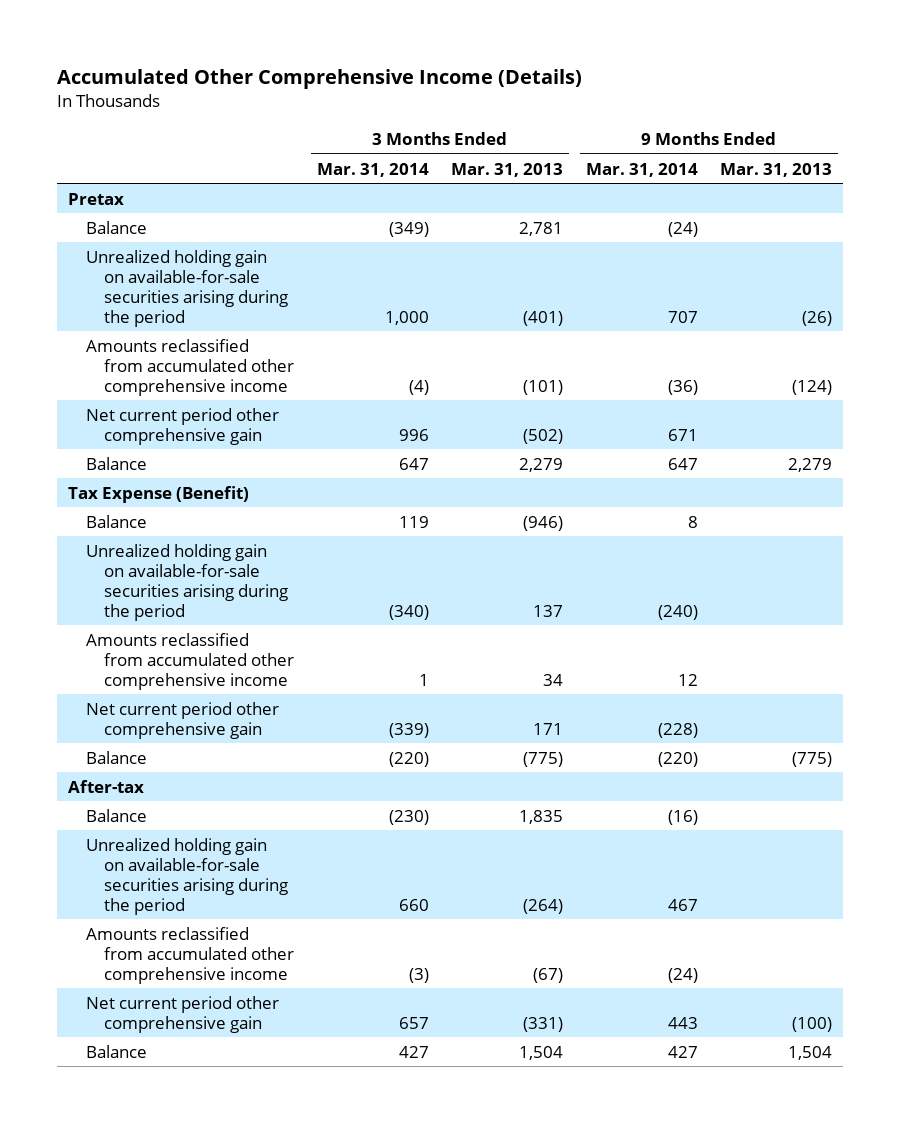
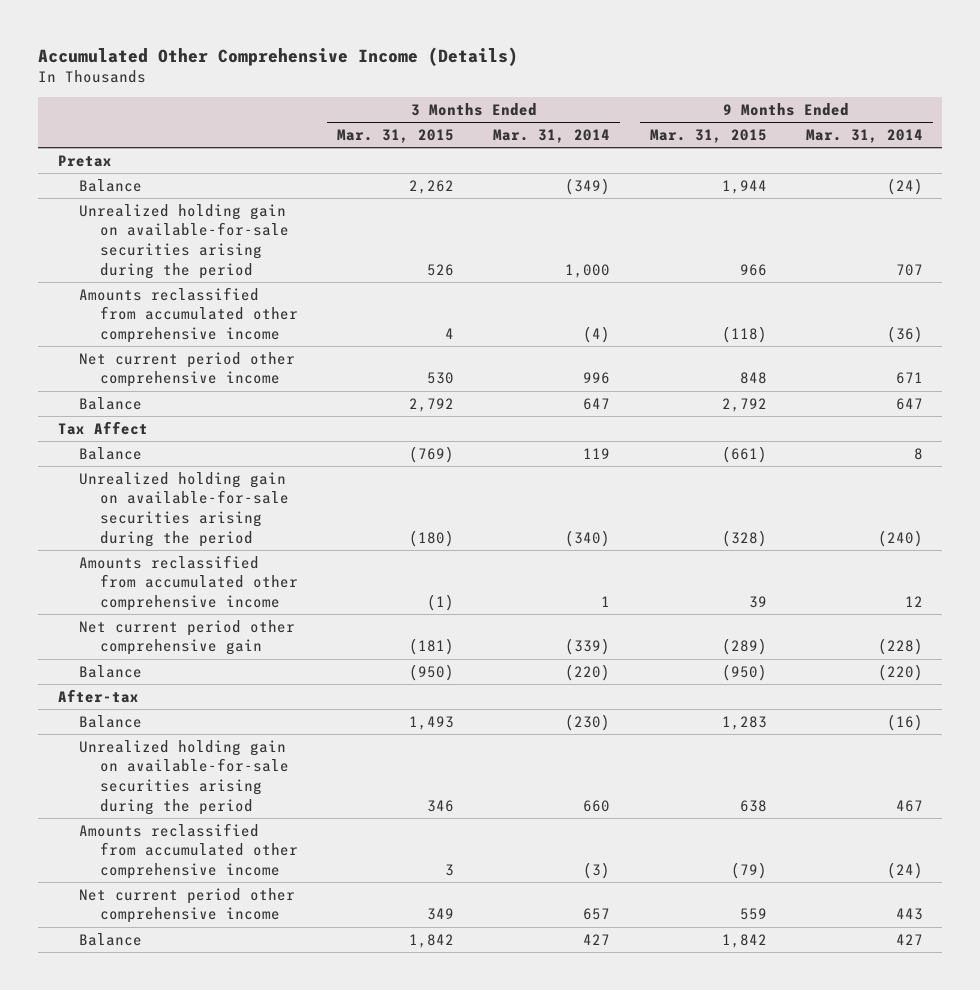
[451,162,564,177] Mar. 31, 2013 -> none
[720,162,833,177] Mar. 31, 2013 -> none
none -> [337,128,455,143] Mar. 31, 2015
none -> [649,128,767,143] Mar. 31, 2015
[86,407,280,445] Net current period other comprehensive gain -> [78,351,295,388] Net current period other comprehensive income
[68,485,250,503] Tax Expense (Benefit) -> [57,420,148,435] Tax Affect
[86,995,280,1033] Net current period other comprehensive gain -> [78,887,295,924] Net current period other comprehensive income

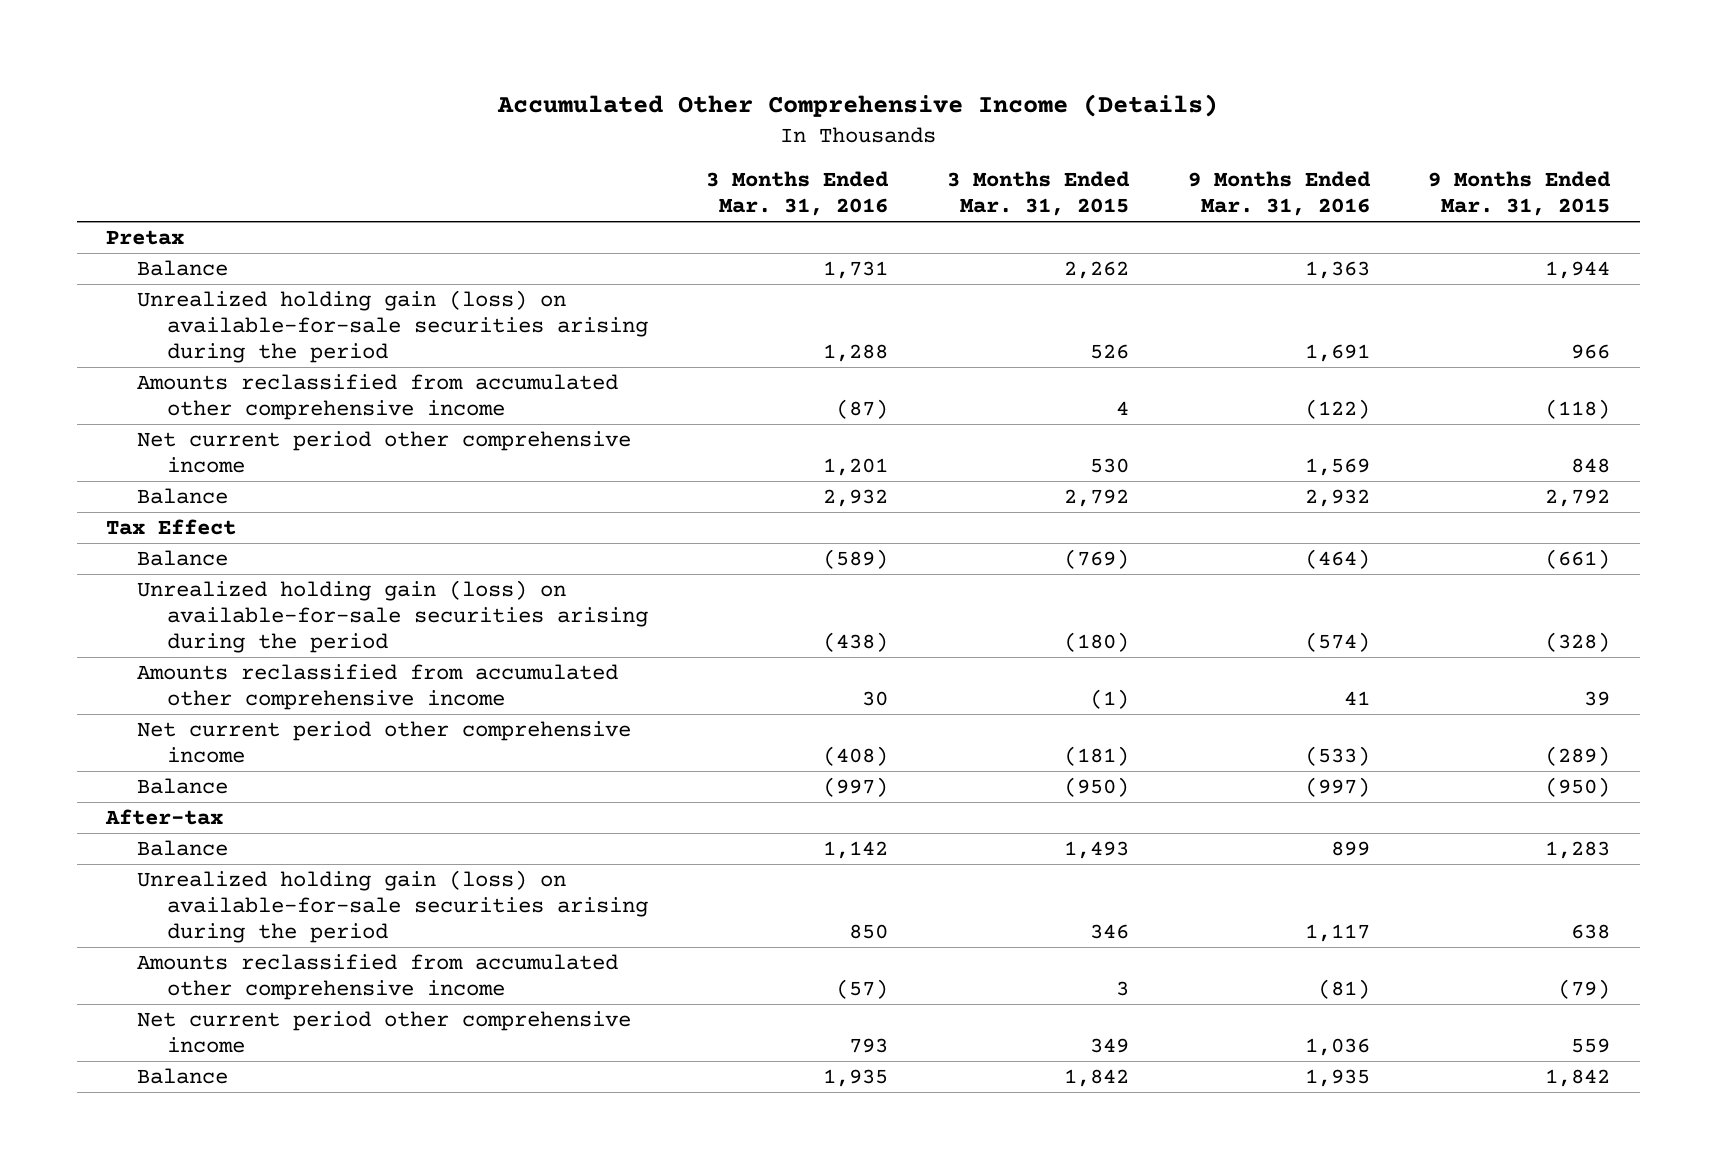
[493,128,611,143] Mar. 31, 2014 -> none
[805,128,923,143] Mar. 31, 2014 -> none
none -> [706,171,890,217] 3 Months Ended Mar. 31, 2016
none -> [1187,171,1371,217] 9 Months Ended Mar. 31, 2016
[78,203,290,279] Unrealized holding gain on available-for-sale securities arising during the period -> [136,290,648,363] Unrealized holding gain (loss) on available-for-sale securities arising during the period
[57,420,148,435] Tax Affect -> [106,519,237,536] Tax Effect
[78,471,290,547] Unrealized holding gain on available-for-sale securities arising during the period -> [136,580,648,653] Unrealized holding gain (loss) on available-for-sale securities arising during the period
[78,619,295,656] Net current period other comprehensive gain -> [136,721,631,763] Net current period other comprehensive income
[78,739,290,815] Unrealized holding gain on available-for-sale securities arising during the period -> [136,870,648,943] Unrealized holding gain (loss) on available-for-sale securities arising during the period

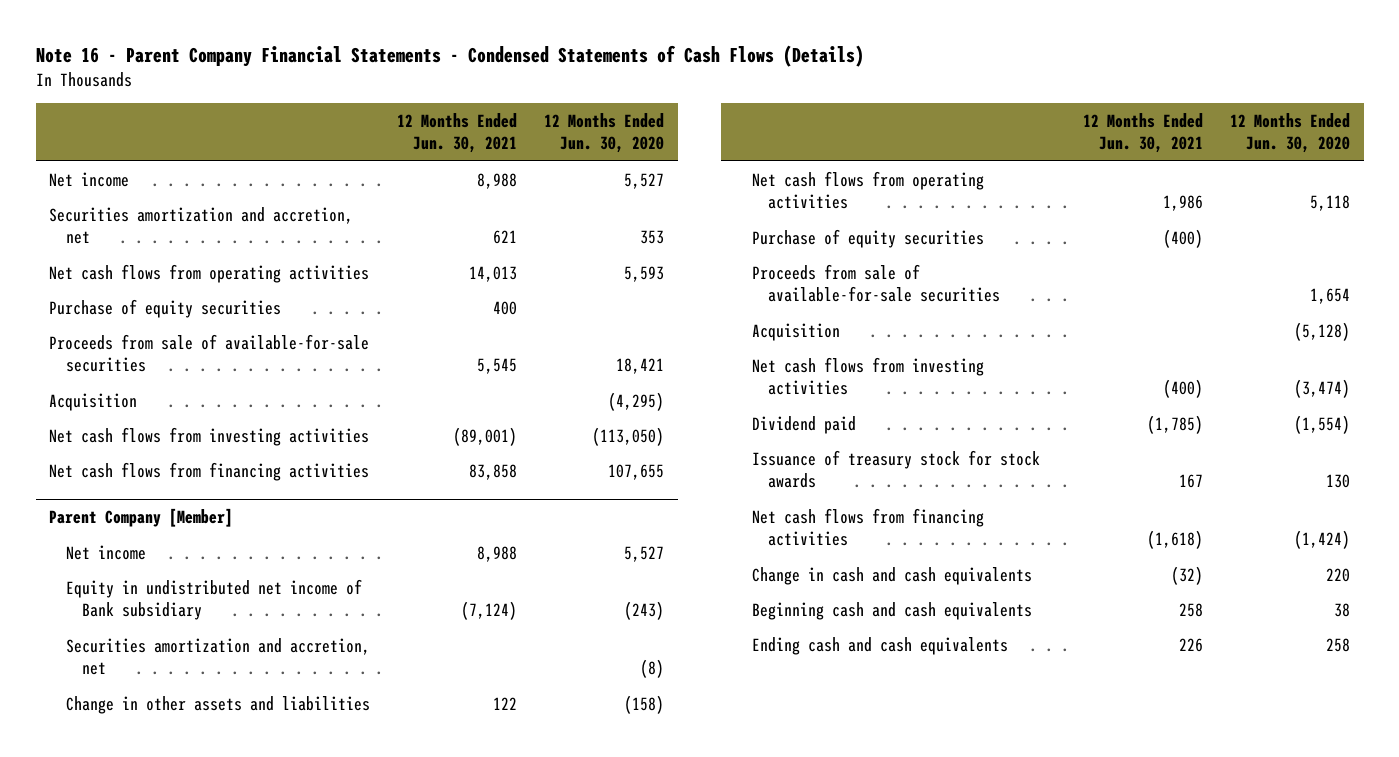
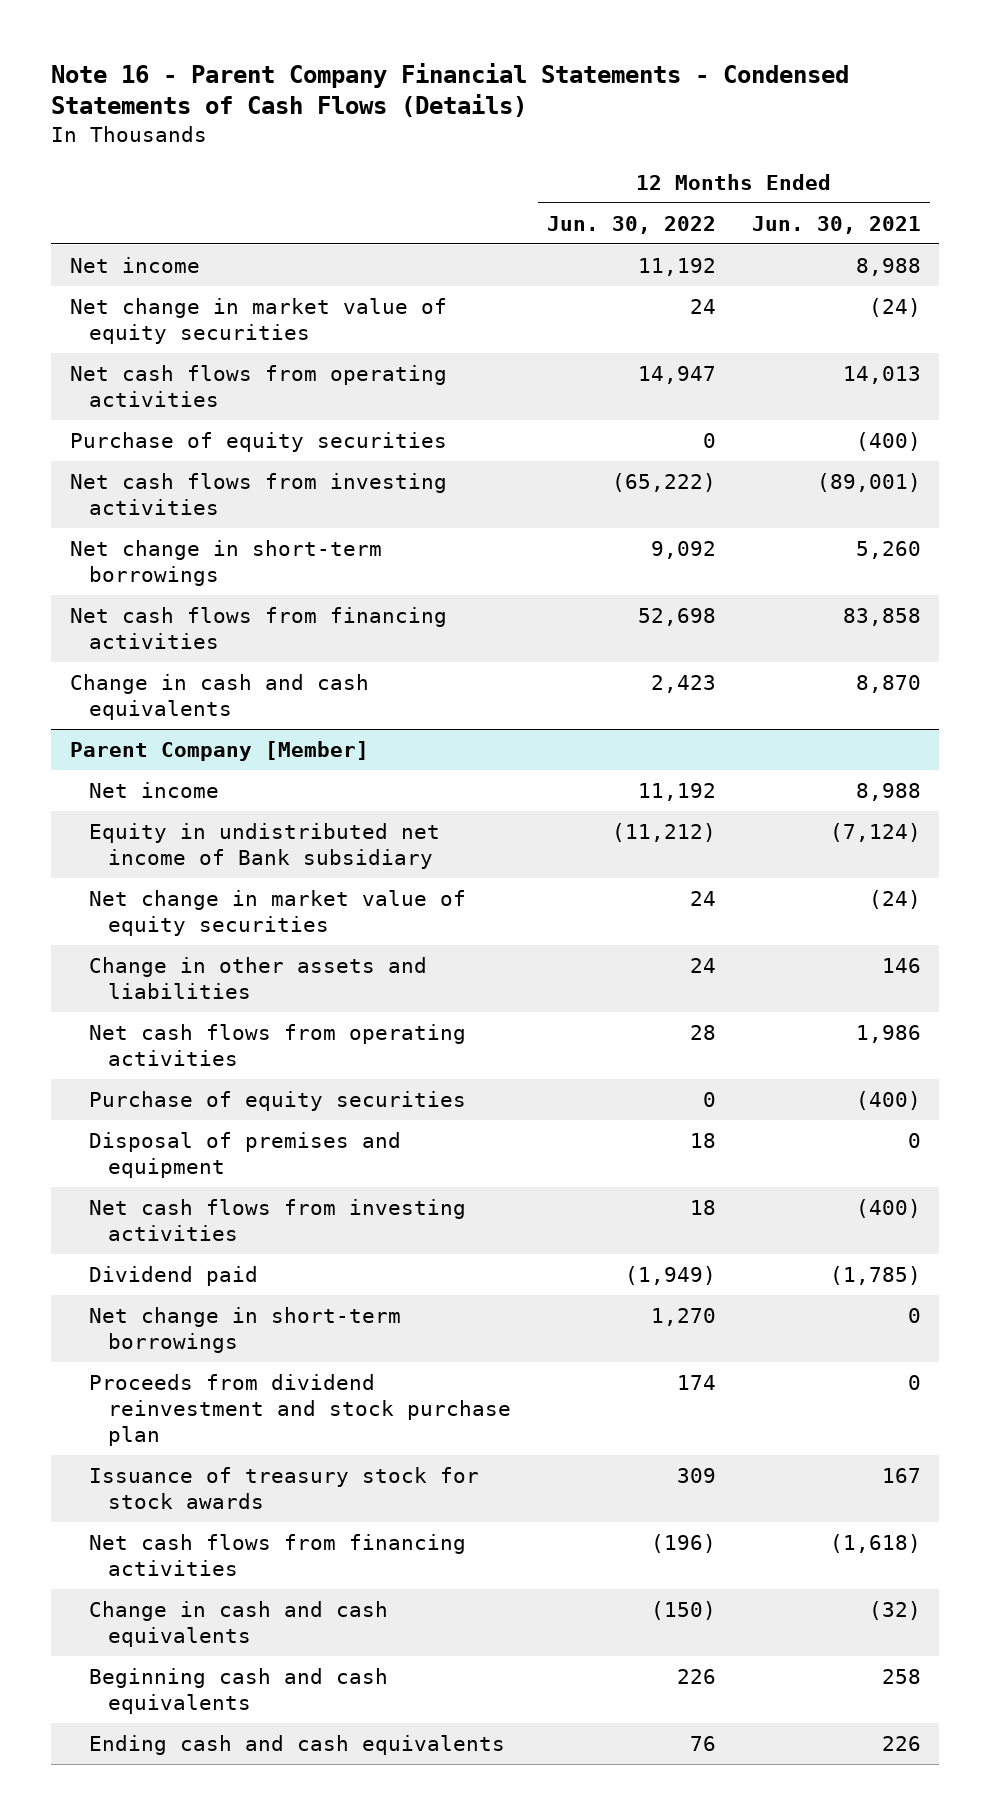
[544,112,665,154] 12 Months Ended Jun. 30, 2020 -> none
none -> [547,215,717,234] Jun. 30, 2022
[49,206,354,245] Securities amortization and accretion, net -> none
none -> [69,297,447,345] Net change in market value of equity securities
[49,333,370,373] Proceeds from sale of available-for-sale securities -> none
[49,392,138,411] Acquisition -> none
[493,300,518,315] 400 -> [856,431,922,451] (400)
none -> [69,539,382,587] Net change in short-term borrowings
none -> [69,673,369,721] Change in cash and cash equivalents
[65,637,370,676] Securities amortization and accretion, net -> none
none -> [88,889,466,937] Net change in market value of equity securities
[493,696,518,710] 122 -> [882,957,922,973] 146
[751,263,1001,303] Proceeds from sale of available-for-sale securities -> none
[751,322,840,341] Acquisition -> none
none -> [88,1131,401,1179] Disposal of premises and equipment
none -> [88,1306,401,1354] Net change in short-term borrowings
none -> [88,1373,511,1447] Proceeds from dividend reinvestment and stock purchase plan

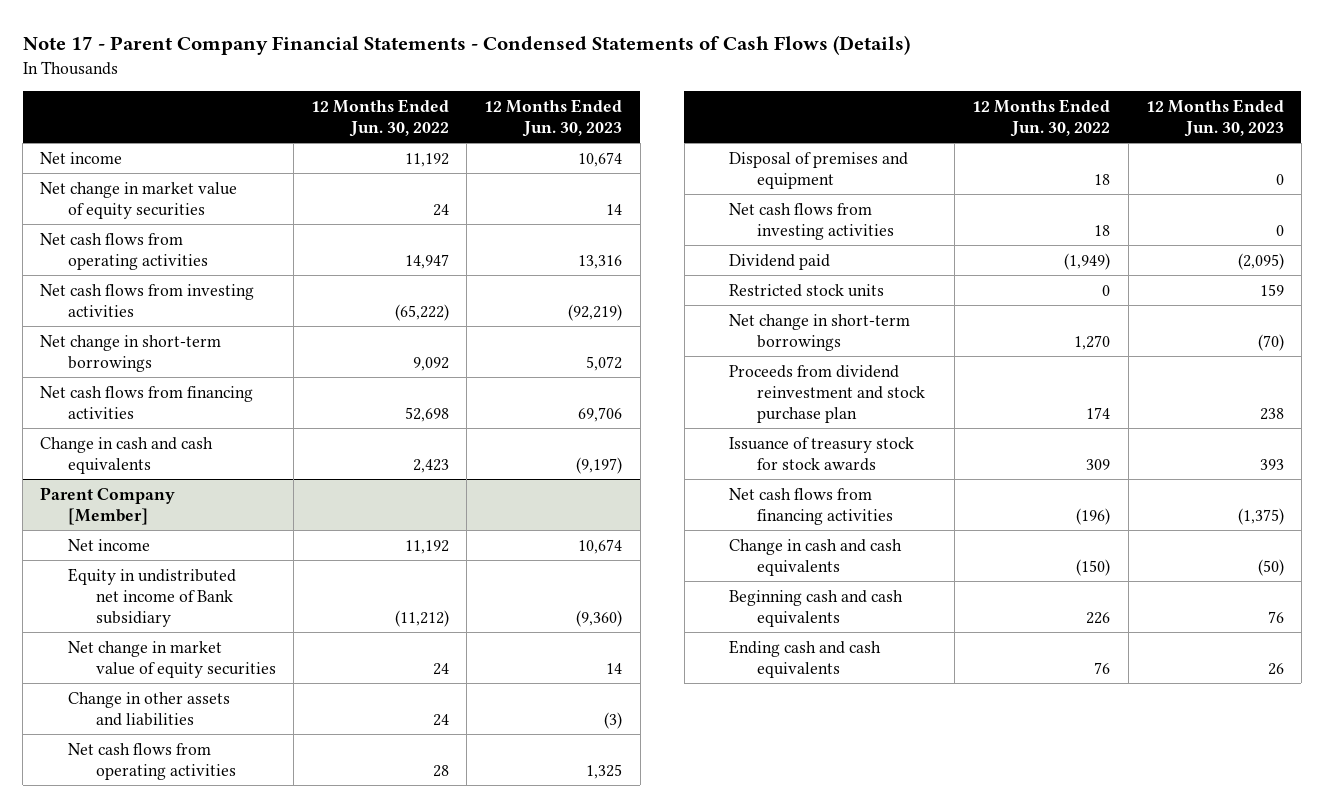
[51,62,850,118] Note 16 - Parent Company Financial Statements - Condensed Statements of Cash Flows (Details) -> [22,34,910,55] Note 17 - Parent Company Financial Statements - Condensed Statements of Cash Flows (Details)
[752,215,922,234] Jun. 30, 2021 -> none
none -> [484,98,623,138] 12 Months Ended Jun. 30, 2023
[69,431,447,452] Purchase of equity securities -> none
[88,1090,466,1111] Purchase of equity securities -> none
none -> [729,283,885,297] Restricted stock units

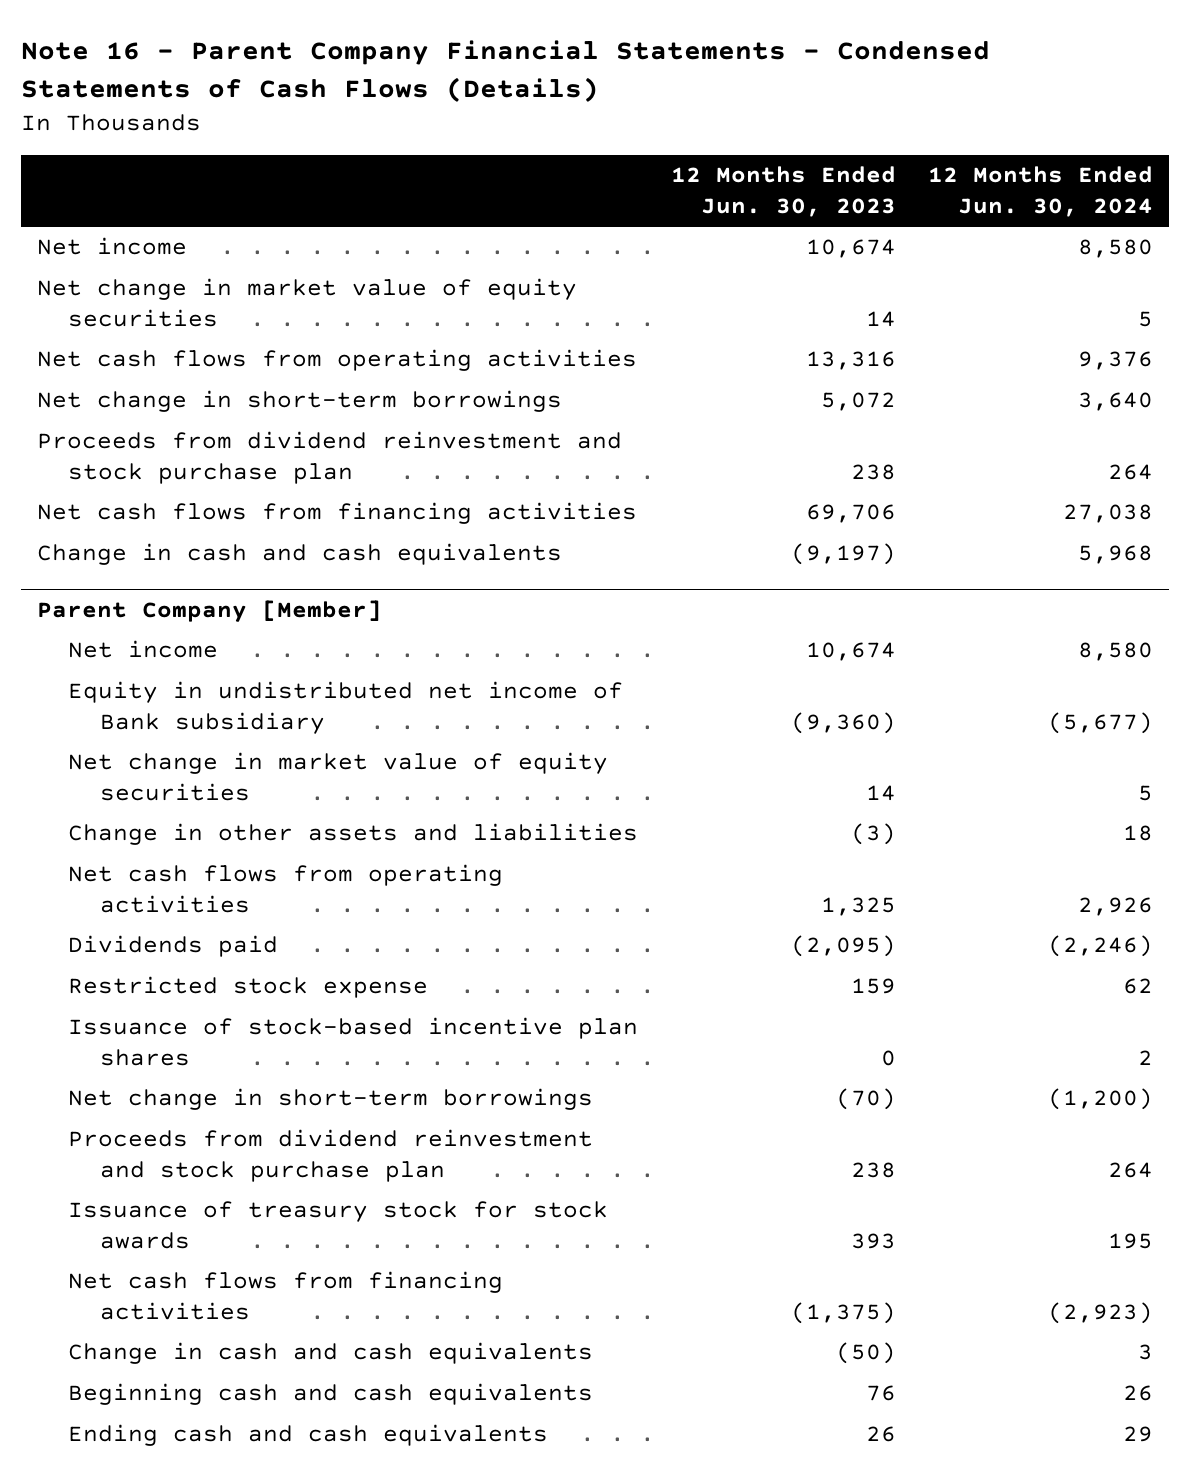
[22,34,910,55] Note 17 - Parent Company Financial Statements - Condensed Statements of Cash Flows (Details) -> [21,40,991,103] Note 16 - Parent Company Financial Statements - Condensed Statements of Cash Flows (Details)
[311,98,450,138] 12 Months Ended Jun. 30, 2022 -> none
none -> [927,166,1153,218] 12 Months Ended Jun. 30, 2024
[40,283,255,317] Net cash flows from investing activities -> none
none -> [37,431,623,485] Proceeds from dividend reinvestment and stock purchase plan
[729,151,909,189] Disposal of premises and equipment -> none
[729,202,895,240] Net cash flows from investing activities -> none
[729,253,831,270] Dividend paid -> [68,935,279,958] Dividends paid
[729,283,885,297] Restricted stock units -> [68,976,429,999] Restricted stock expense
none -> [68,1017,639,1067] Issuance of stock-based incentive plan shares

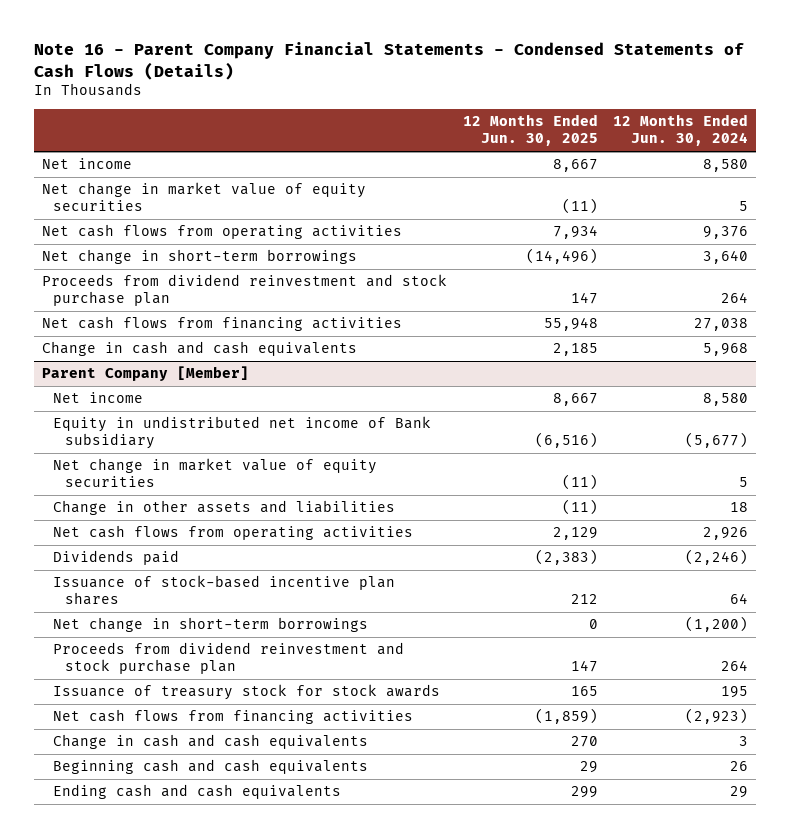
[670,166,896,218] 12 Months Ended Jun. 30, 2023 -> none
none -> [462,114,598,147] 12 Months Ended Jun. 30, 2025
[68,976,429,999] Restricted stock expense -> none
[1137,1050,1153,1066] 2 -> [730,593,749,605] 64

